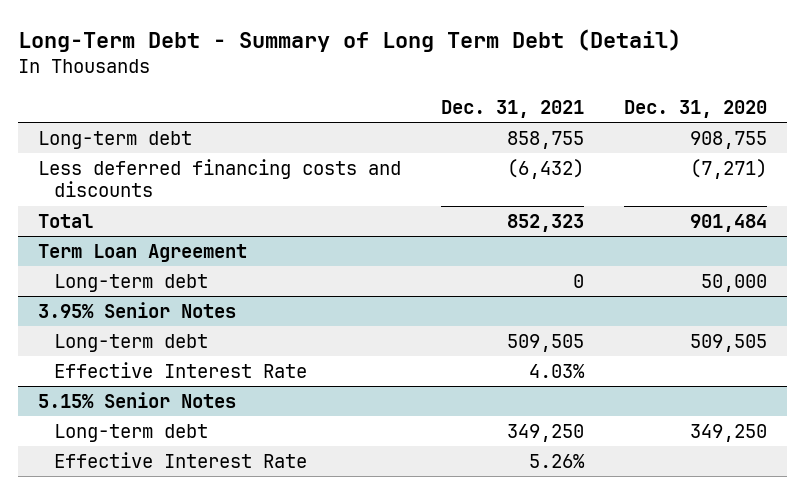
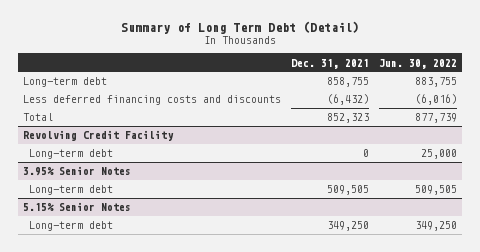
[18,28,682,52] Long-Term Debt - Summary of Long Term Debt (Detail) -> [120,20,359,34] Summary of Long Term Debt (Detail)
[623,100,767,119] Dec. 31, 2020 -> none
none -> [379,58,458,69] Jun. 30, 2022
[38,243,248,262] Term Loan Agreement -> none
none -> [22,130,174,142] Revolving Credit Facility
[54,361,308,378] Effective Interest Rate -> none
[54,451,308,468] Effective Interest Rate -> none

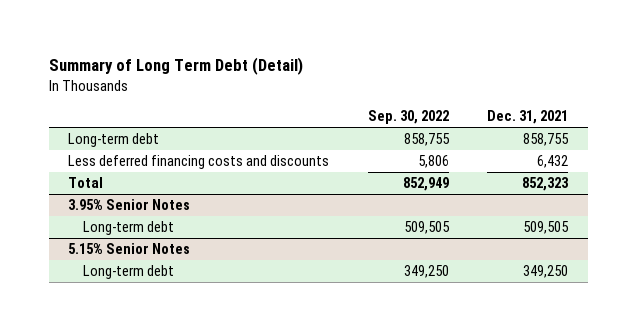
[379,58,458,69] Jun. 30, 2022 -> none
none -> [367,110,449,125] Sep. 30, 2022
[326,94,369,106] (6,432) -> [537,155,569,169] 6,432
[22,130,174,142] Revolving Credit Facility -> none
[29,149,114,160] Long-term debt -> none

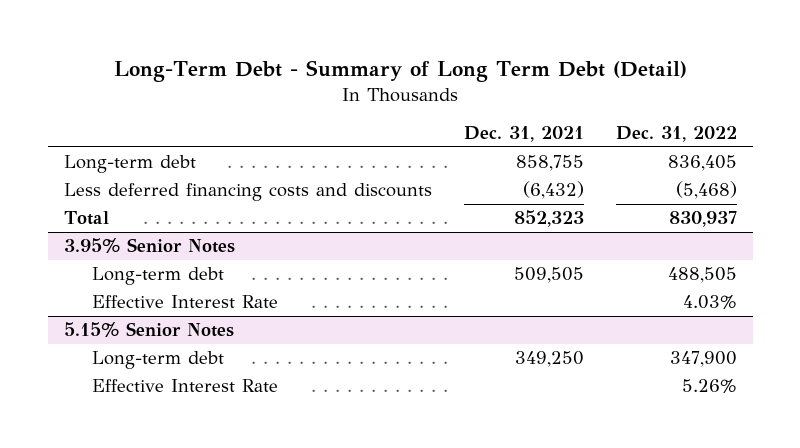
[48,57,303,76] Summary of Long Term Debt (Detail) -> [114,60,688,83] Long-Term Debt - Summary of Long Term Debt (Detail)
[367,110,449,125] Sep. 30, 2022 -> none
none -> [615,126,737,143] Dec. 31, 2022
[537,155,569,169] 6,432 -> [522,181,584,200] (6,432)
none -> [91,295,278,309] Effective Interest Rate
none -> [91,379,278,393] Effective Interest Rate

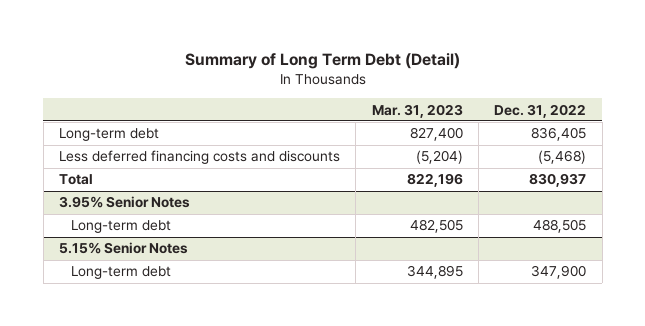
[114,60,688,83] Long-Term Debt - Summary of Long Term Debt (Detail) -> [184,53,460,70] Summary of Long Term Debt (Detail)
[463,126,584,143] Dec. 31, 2021 -> none
none -> [371,103,463,118] Mar. 31, 2023
[91,295,278,309] Effective Interest Rate -> none
[91,379,278,393] Effective Interest Rate -> none

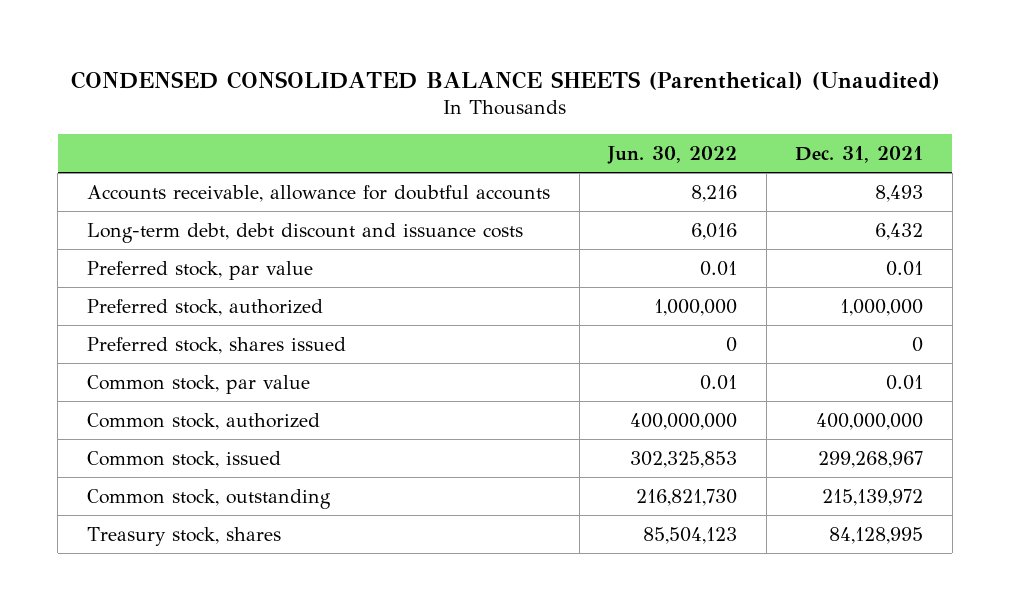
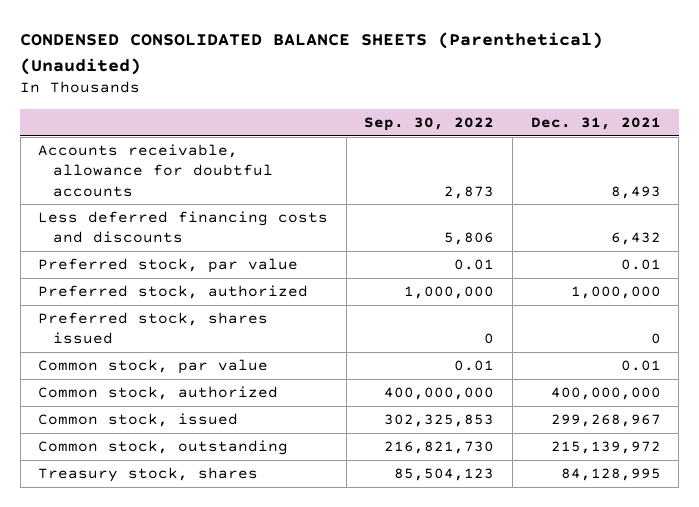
[607,145,738,164] Jun. 30, 2022 -> none
none -> [364,116,495,131] Sep. 30, 2022
[86,222,523,243] Long-term debt, debt discount and issuance costs -> [38,211,329,244] Less deferred financing costs and discounts

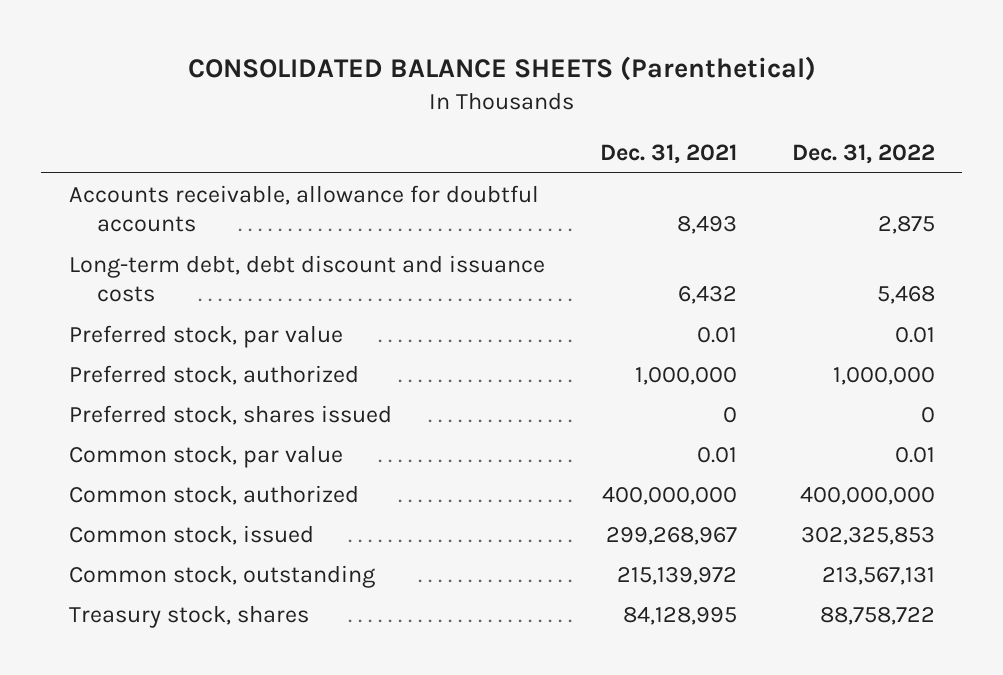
[20,32,604,75] CONDENSED CONSOLIDATED BALANCE SHEETS (Parenthetical) (Unaudited) -> [187,56,816,82] CONSOLIDATED BALANCE SHEETS (Parenthetical)
[364,116,495,131] Sep. 30, 2022 -> none
none -> [791,144,935,165] Dec. 31, 2022
[38,211,329,244] Less deferred financing costs and discounts -> [68,254,545,303] Long-term debt, debt discount and issuance costs

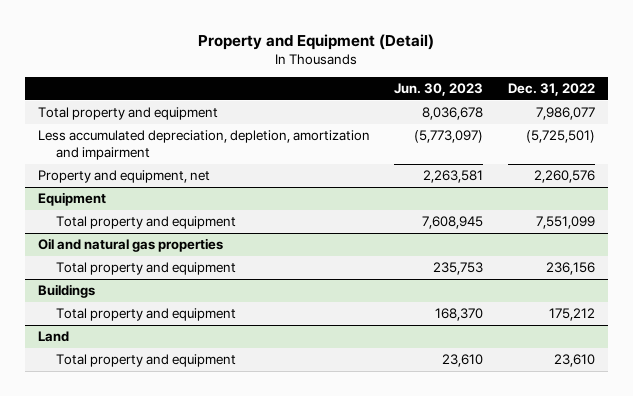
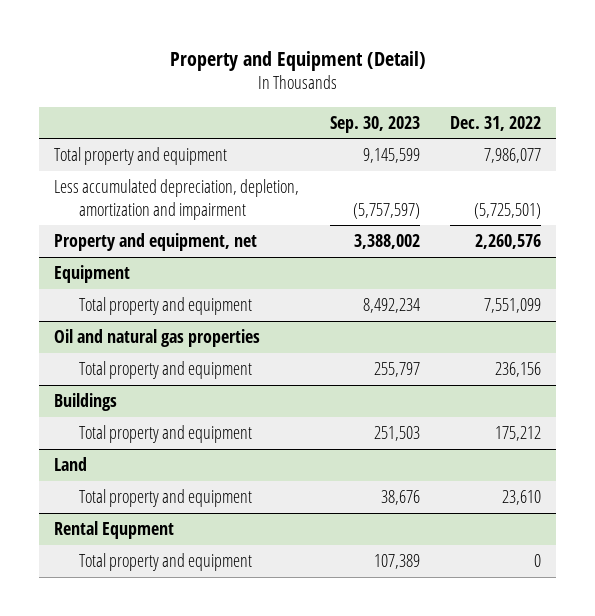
[394,83,484,97] Jun. 30, 2023 -> none
none -> [329,115,420,133] Sep. 30, 2023
none -> [54,521,175,540] Rental Equpment
none -> [79,553,253,572] Total property and equipment

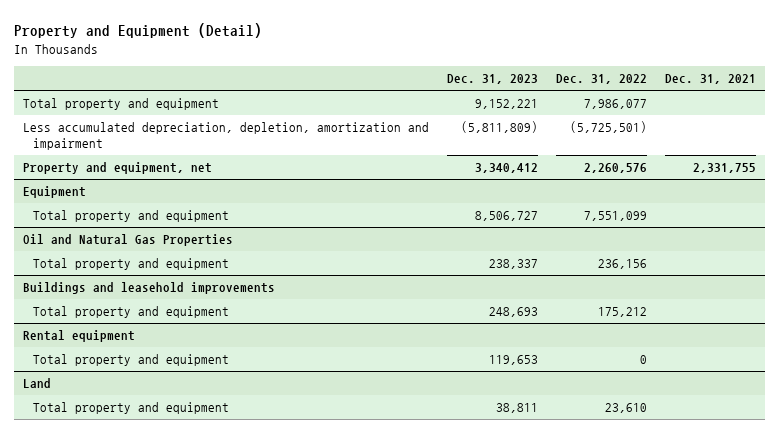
[329,115,420,133] Sep. 30, 2023 -> none
none -> [447,74,539,85] Dec. 31, 2023
none -> [665,74,757,85] Dec. 31, 2021
[54,329,261,348] Oil and natural gas properties -> [23,234,234,247] Oil and Natural Gas Properties
[54,393,118,412] Buildings -> [23,282,276,295] Buildings and leasehold improvements
none -> [23,330,136,343] Rental equipment
none -> [33,354,230,367] Total property and equipment
[54,521,175,540] Rental Equpment -> none
[79,553,253,572] Total property and equipment -> none

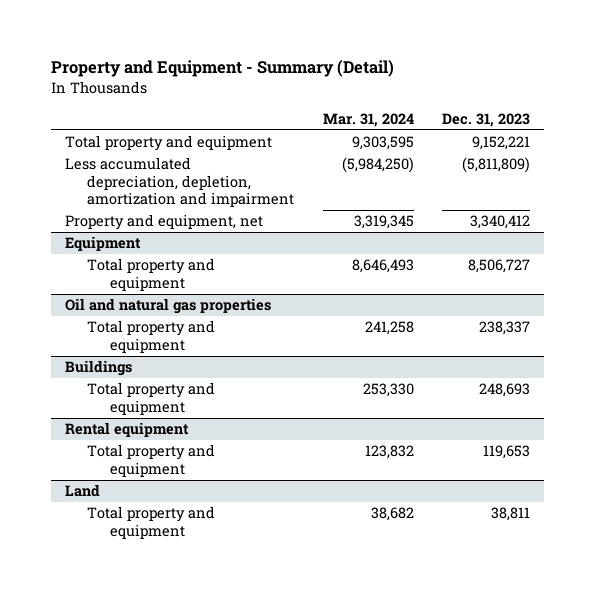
[14,22,263,38] Property and Equipment (Detail) -> [50,60,394,78] Property and Equipment - Summary (Detail)
[556,74,648,85] Dec. 31, 2022 -> none
[665,74,757,85] Dec. 31, 2021 -> none
none -> [322,112,414,127] Mar. 31, 2024
[23,234,234,247] Oil and Natural Gas Properties -> [64,298,271,315] Oil and natural gas properties
[23,282,276,295] Buildings and leasehold improvements -> [64,360,132,377] Buildings

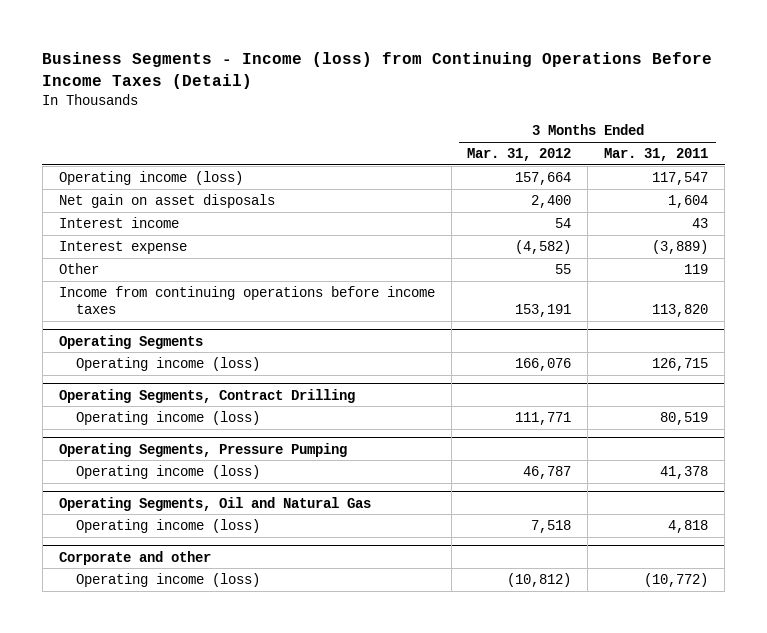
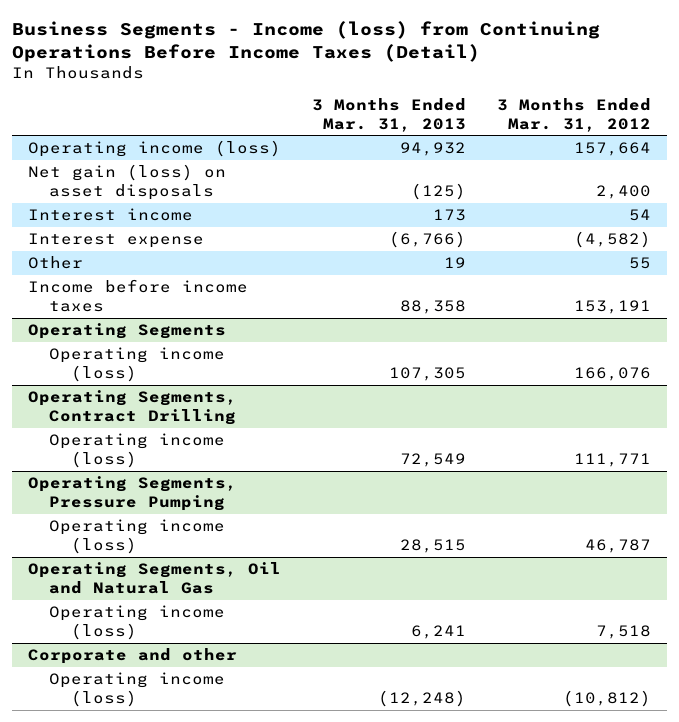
[604,148,709,162] Mar. 31, 2011 -> none
none -> [311,97,466,132] 3 Months Ended Mar. 31, 2013
[58,194,275,209] Net gain on asset disposals -> [27,164,226,200] Net gain (loss) on asset disposals
[58,286,435,315] Income from continuing operations before income taxes -> [27,279,248,312] Income before income taxes

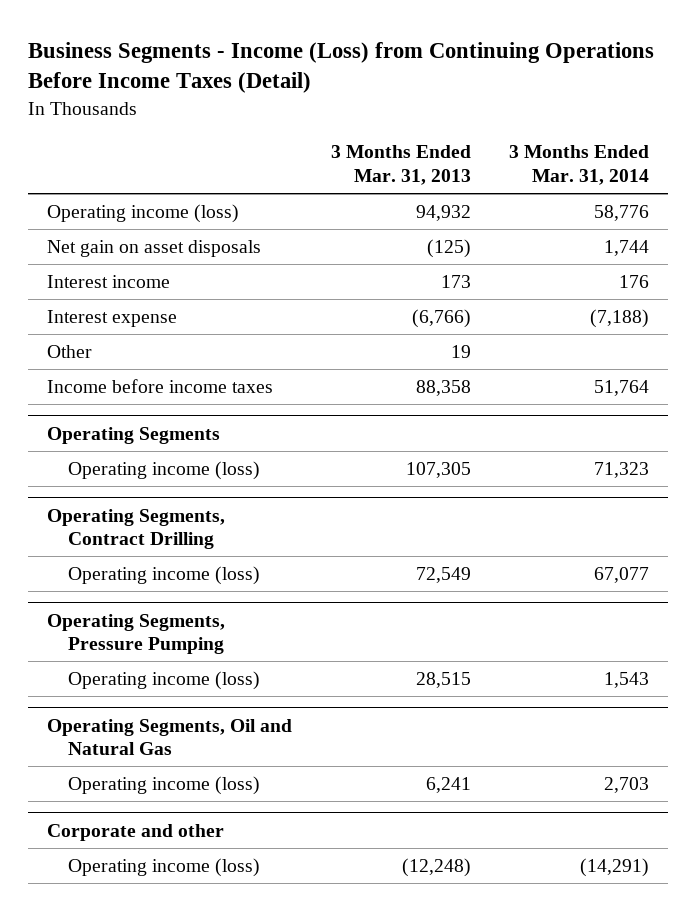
[12,21,601,63] Business Segments - Income (loss) from Continuing Operations Before Income Taxes (Detail) -> [27,42,654,94] Business Segments - Income (Loss) from Continuing Operations Before Income Taxes (Detail)
[497,97,652,132] 3 Months Ended Mar. 31, 2012 -> none
none -> [509,145,650,185] 3 Months Ended Mar. 31, 2014
[27,164,226,200] Net gain (loss) on asset disposals -> [46,239,261,257] Net gain on asset disposals

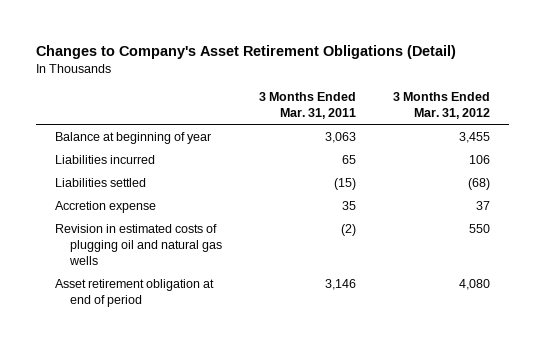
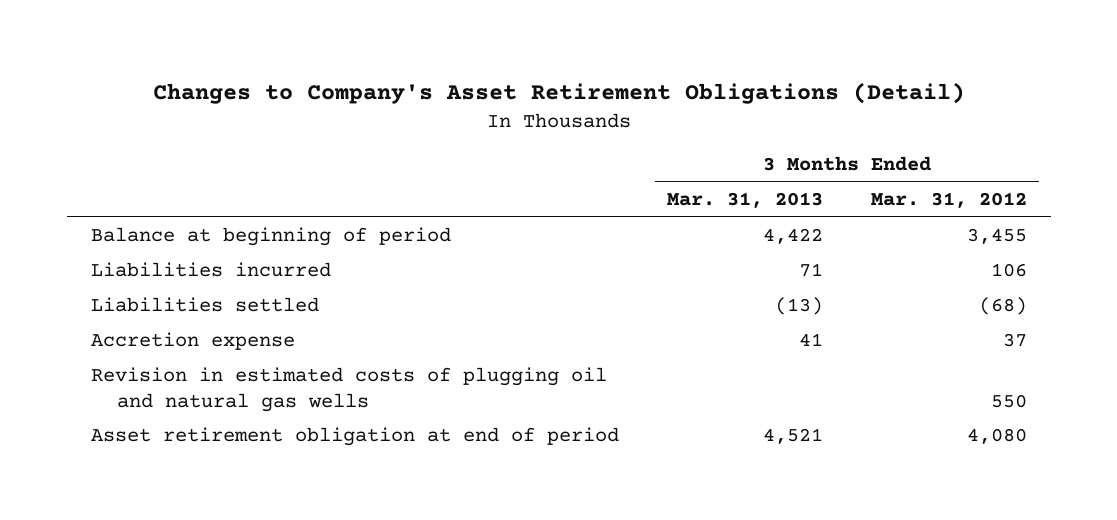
[258,92,356,119] 3 Months Ended Mar. 31, 2011 -> none
none -> [666,192,823,209] Mar. 31, 2013
[54,131,211,144] Balance at beginning of year -> [90,227,451,247] Balance at beginning of period

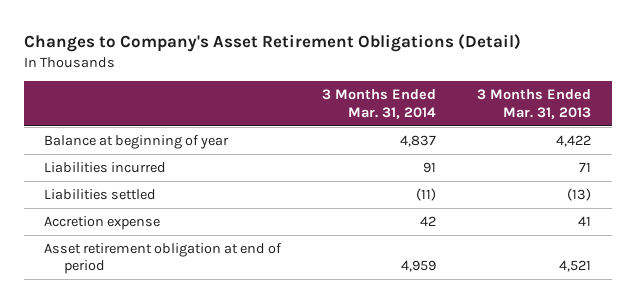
[870,192,1027,209] Mar. 31, 2012 -> none
none -> [322,89,437,119] 3 Months Ended Mar. 31, 2014
[90,227,451,247] Balance at beginning of period -> [44,135,230,150] Balance at beginning of year
[90,367,607,412] Revision in estimated costs of plugging oil and natural gas wells -> none

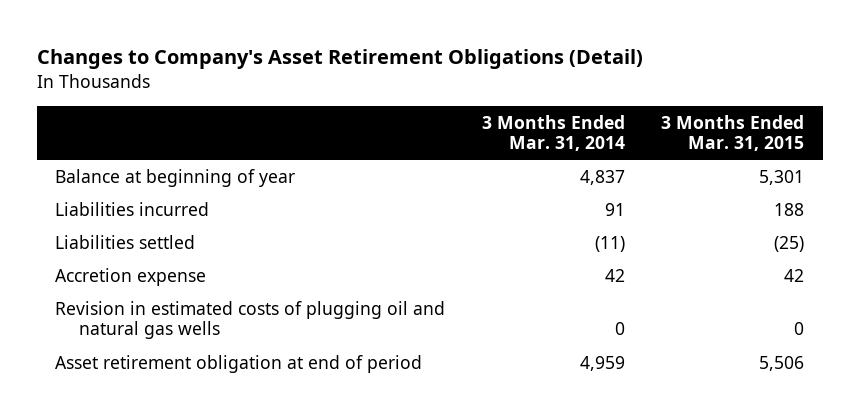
[477,89,592,119] 3 Months Ended Mar. 31, 2013 -> none
none -> [661,114,805,151] 3 Months Ended Mar. 31, 2015
none -> [55,301,446,340] Revision in estimated costs of plugging oil and natural gas wells

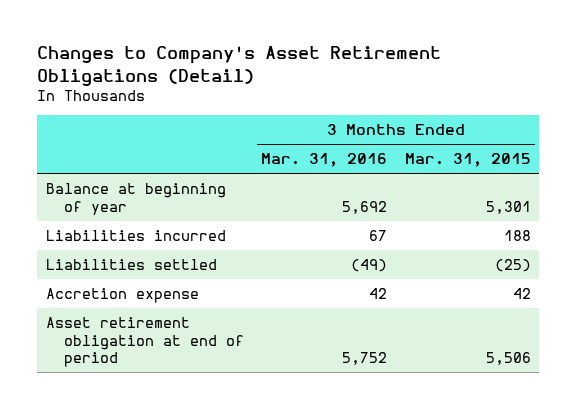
[481,114,625,151] 3 Months Ended Mar. 31, 2014 -> none
none -> [261,153,388,168] Mar. 31, 2016
[55,301,446,340] Revision in estimated costs of plugging oil and natural gas wells -> none

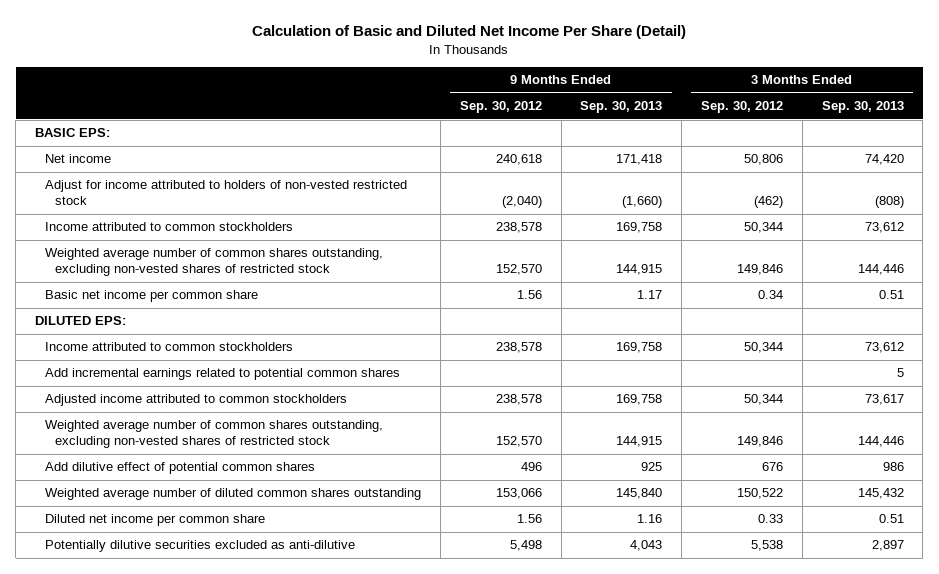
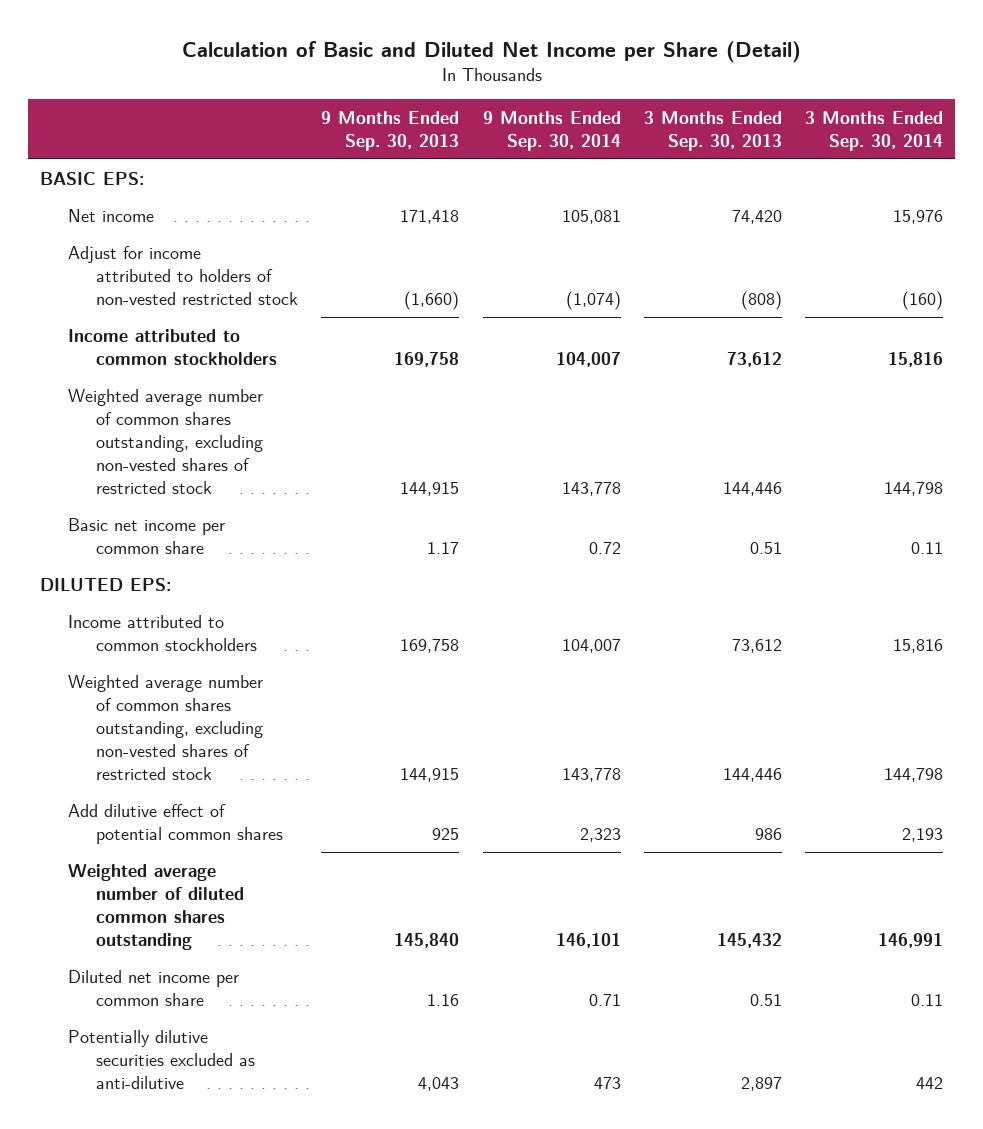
[252,25,687,40] Calculation of Basic and Diluted Net Income Per Share (Detail) -> [181,40,801,63] Calculation of Basic and Diluted Net Income per Share (Detail)
[459,101,542,114] Sep. 30, 2012 -> none
[700,101,783,114] Sep. 30, 2012 -> none
none -> [482,110,621,151] 9 Months Ended Sep. 30, 2014
none -> [805,110,944,151] 3 Months Ended Sep. 30, 2014
[45,368,401,381] Add incremental earnings related to potential common shares -> none
[45,394,348,407] Adjusted income attributed to common stockholders -> none

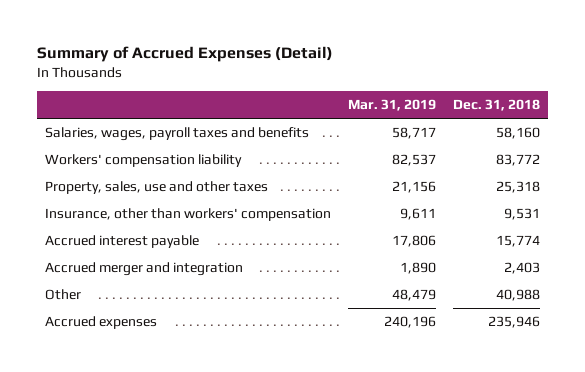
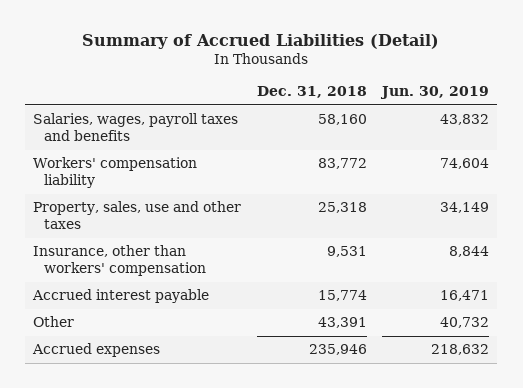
[36,46,333,63] Summary of Accrued Expenses (Detail) -> [82,34,440,50] Summary of Accrued Liabilities (Detail)
[347,99,436,112] Mar. 31, 2019 -> none
none -> [380,86,490,100] Jun. 30, 2019
[45,262,244,277] Accrued merger and integration -> none
[495,289,540,302] 40,988 -> [317,317,367,329] 43,391

